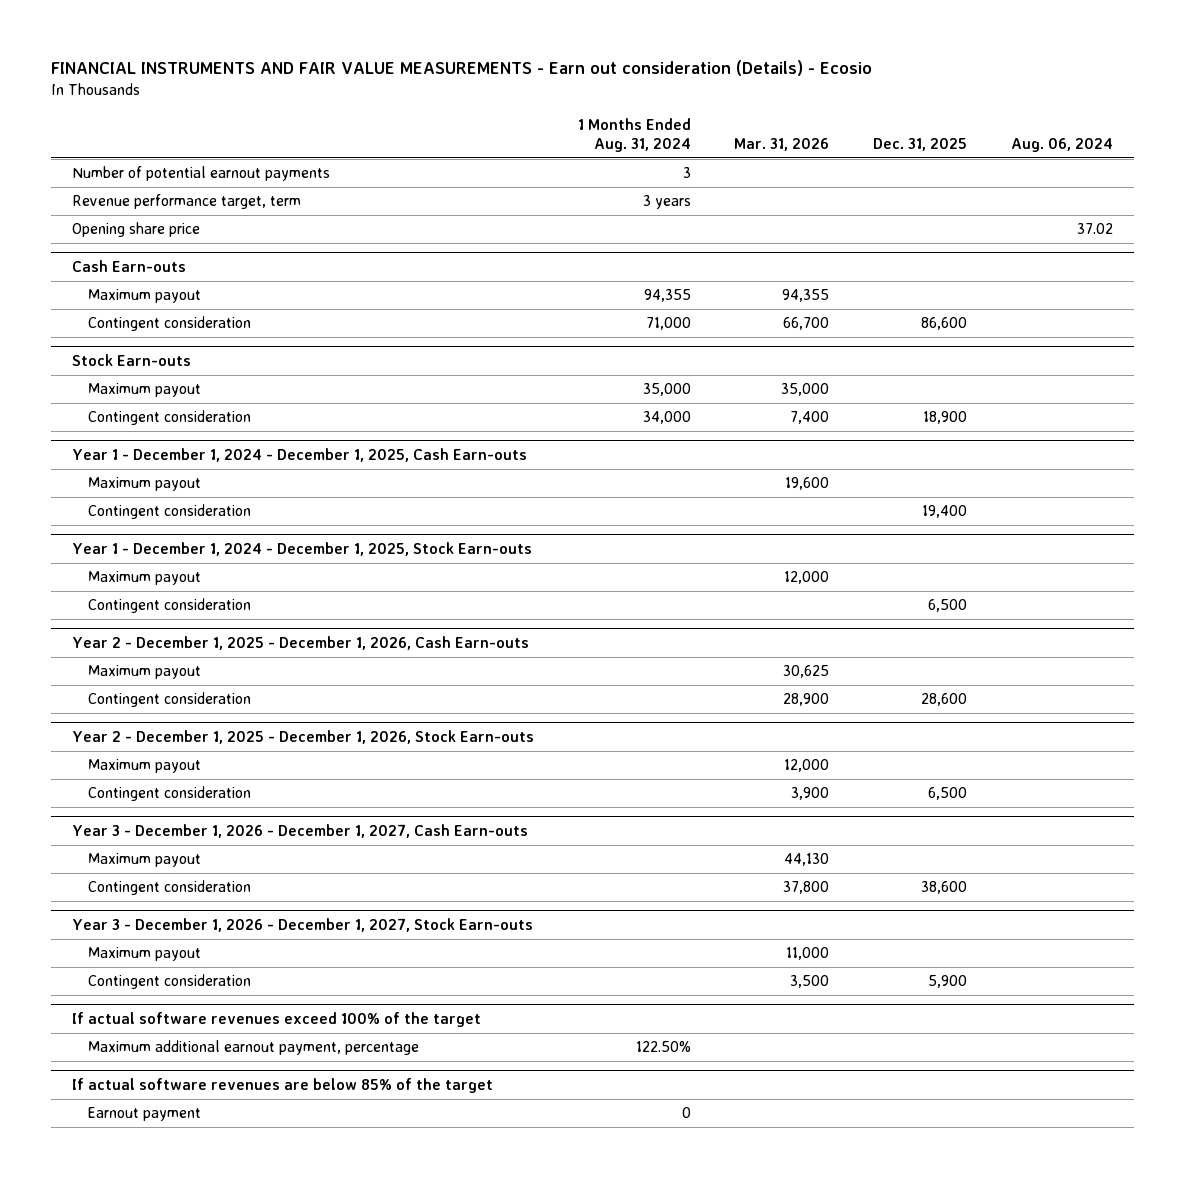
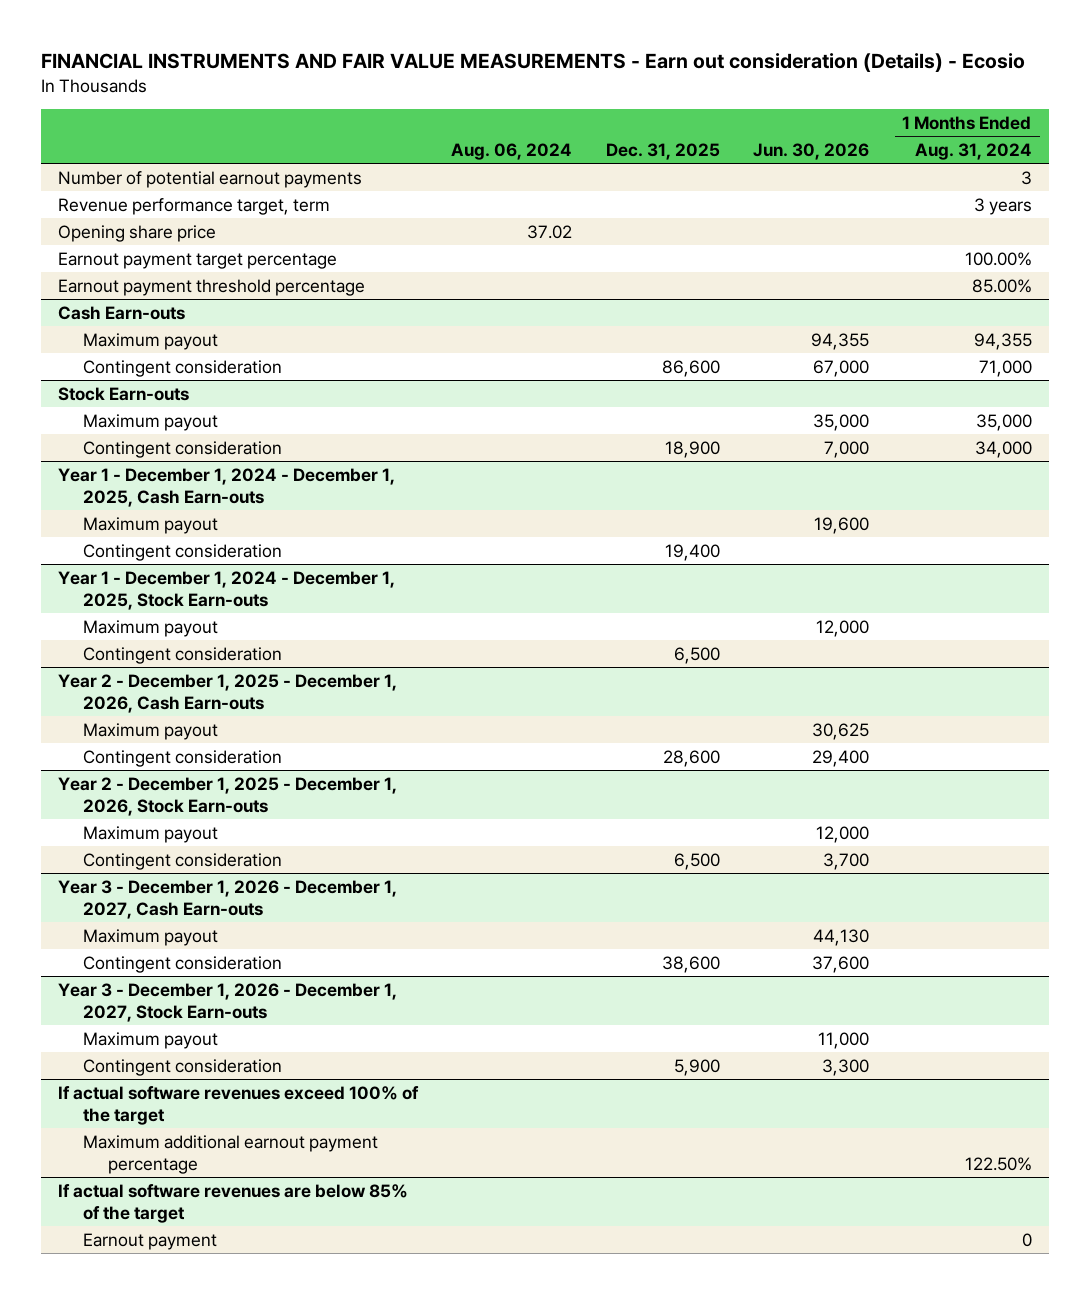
[734,138,830,152] Mar. 31, 2026 -> none
none -> [753,142,870,160] Jun. 30, 2026
none -> [57,251,337,269] Earnout payment target percentage
none -> [57,278,365,296] Earnout payment threshold percentage
[87,1040,419,1056] Maximum additional earnout payment, percentage -> [82,1134,378,1175] Maximum additional earnout payment percentage

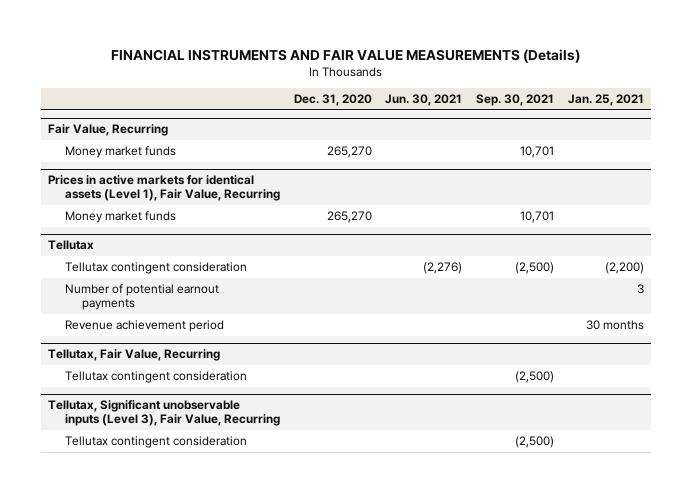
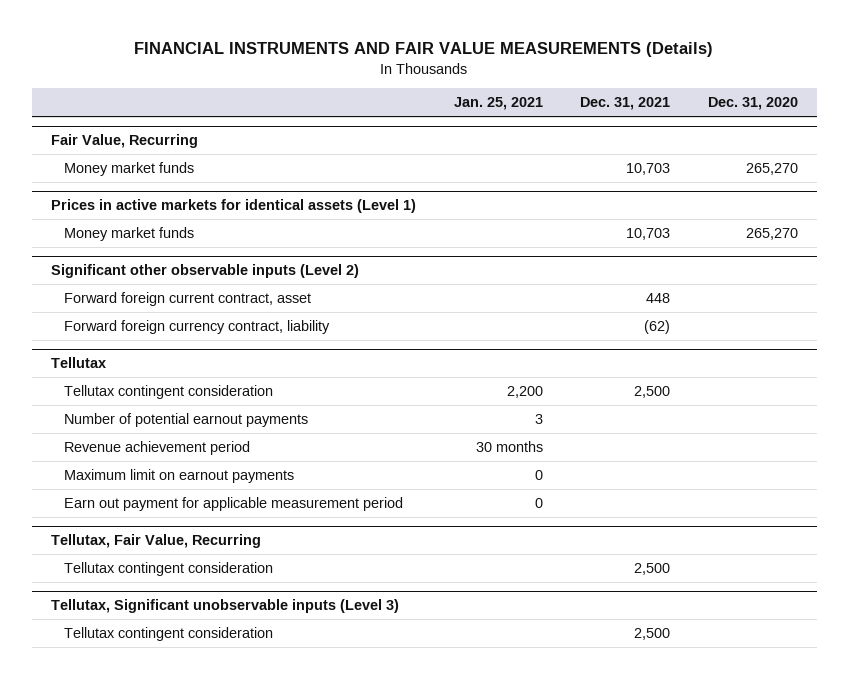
[385,94,463,107] Jun. 30, 2021 -> none
[476,94,555,107] Sep. 30, 2021 -> none
none -> [580,97,671,111] Dec. 31, 2021
[47,175,280,202] Prices in active markets for identical assets (Level 1), Fair Value, Recurring -> [50,198,416,213] Prices in active markets for identical assets (Level 1)
none -> [50,263,359,278] Significant other observable inputs (Level 2)
none -> [64,291,312,306] Forward foreign current contract, asset
none -> [64,319,331,334] Forward foreign currency contract, liability
[604,262,644,275] (2,200) -> [506,385,543,398] 2,200
none -> [64,468,295,483] Maximum limit on earnout payments
none -> [64,496,404,511] Earn out payment for applicable measurement period
[47,400,280,427] Tellutax, Significant unobservable inputs (Level 3), Fair Value, Recurring -> [50,598,399,613] Tellutax, Significant unobservable inputs (Level 3)

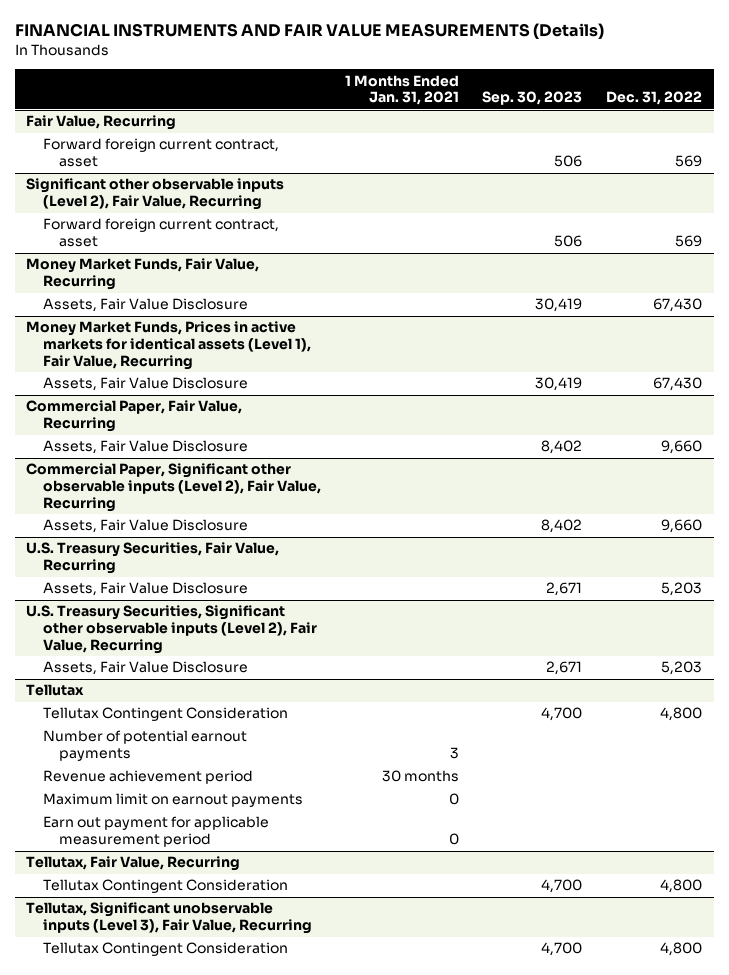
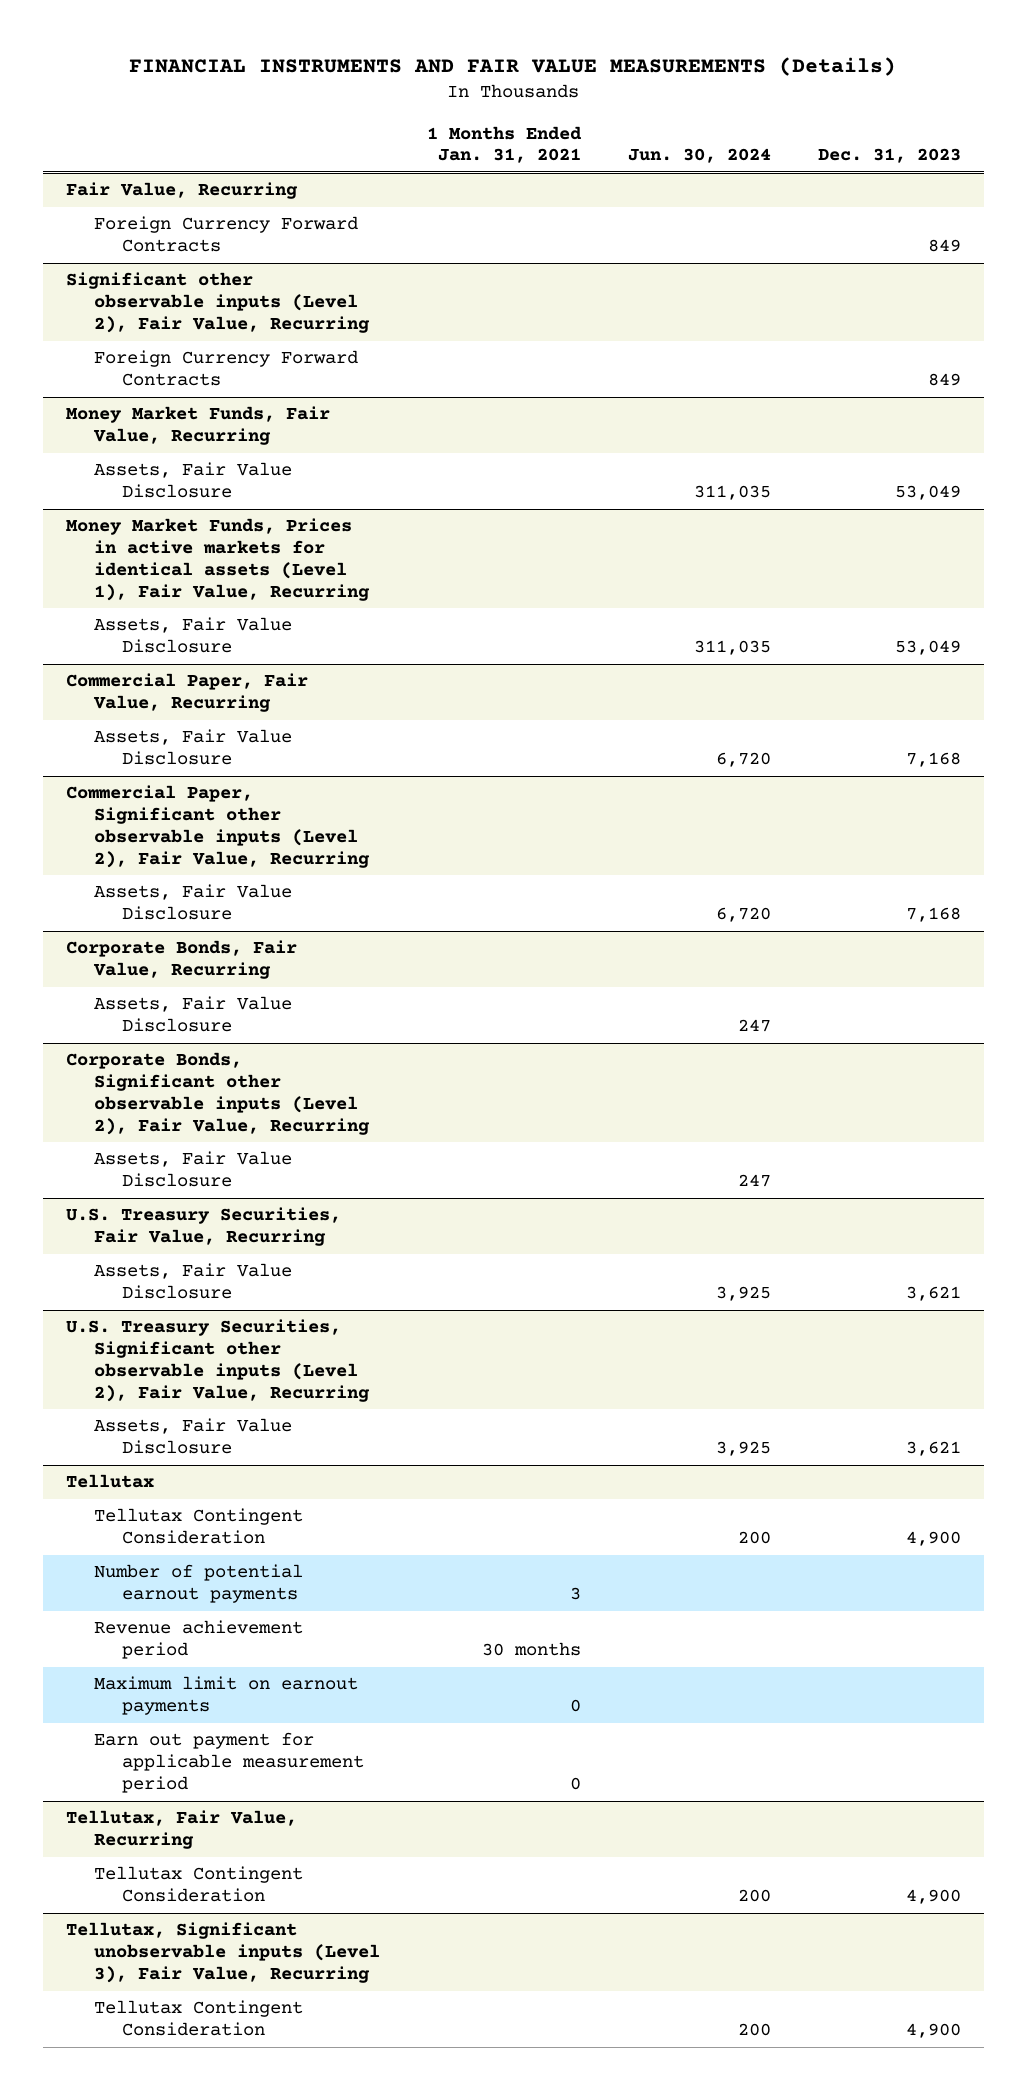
[482,91,583,106] Sep. 30, 2023 -> none
[606,91,703,106] Dec. 31, 2022 -> none
none -> [627,148,771,164] Jun. 30, 2024
none -> [817,148,961,164] Dec. 31, 2023
[42,138,279,168] Forward foreign current contract, asset -> [93,216,358,253] Foreign Currency Forward Contracts
[42,218,279,248] Forward foreign current contract, asset -> [93,350,358,387] Foreign Currency Forward Contracts
none -> [66,940,298,980] Corporate Bonds, Fair Value, Recurring
none -> [93,996,292,1033] Assets, Fair Value Disclosure
none -> [66,1052,370,1135] Corporate Bonds, Significant other observable inputs (Level 2), Fair Value, Recurring
none -> [93,1151,292,1188] Assets, Fair Value Disclosure

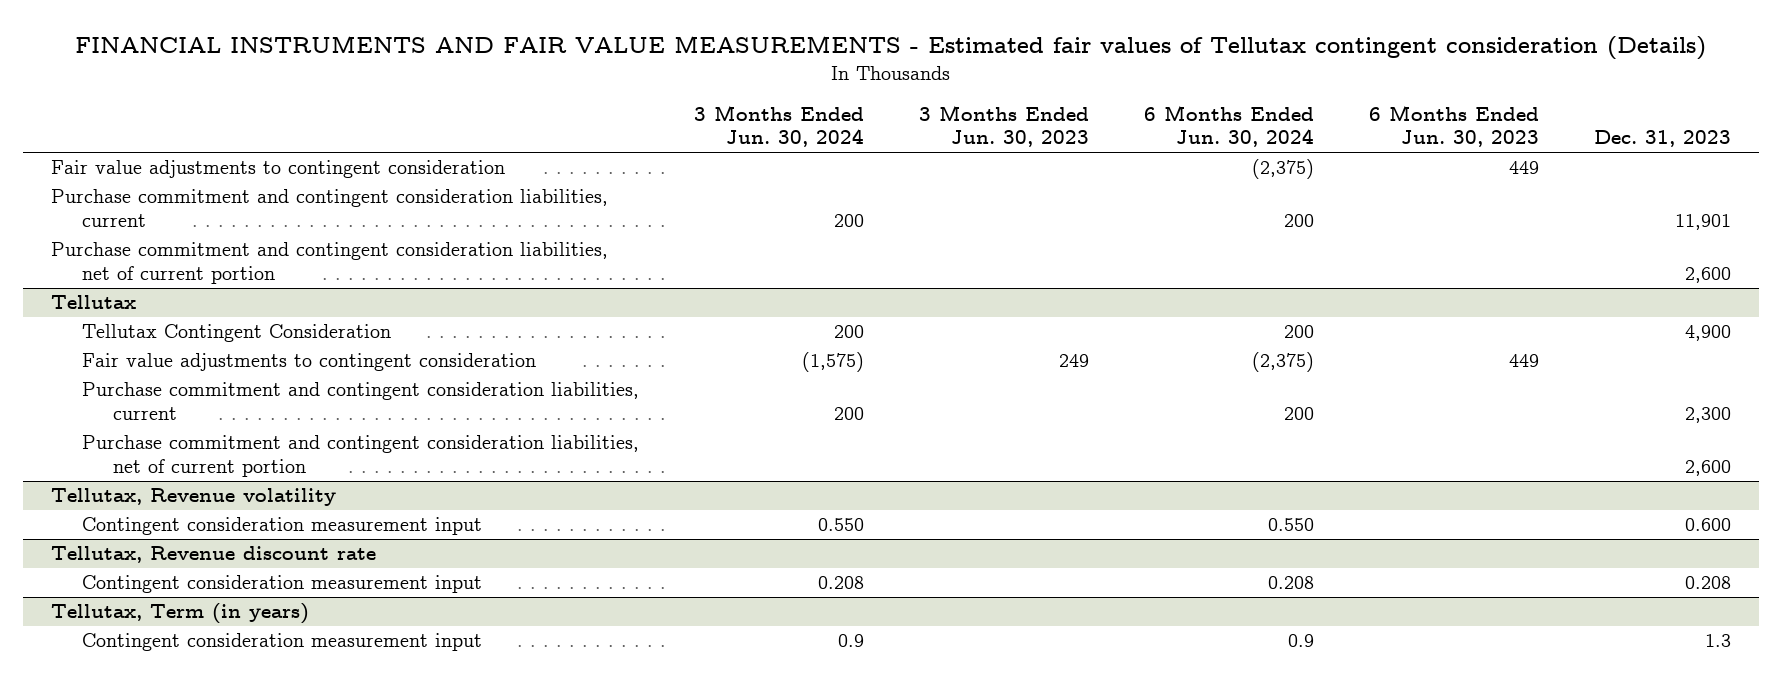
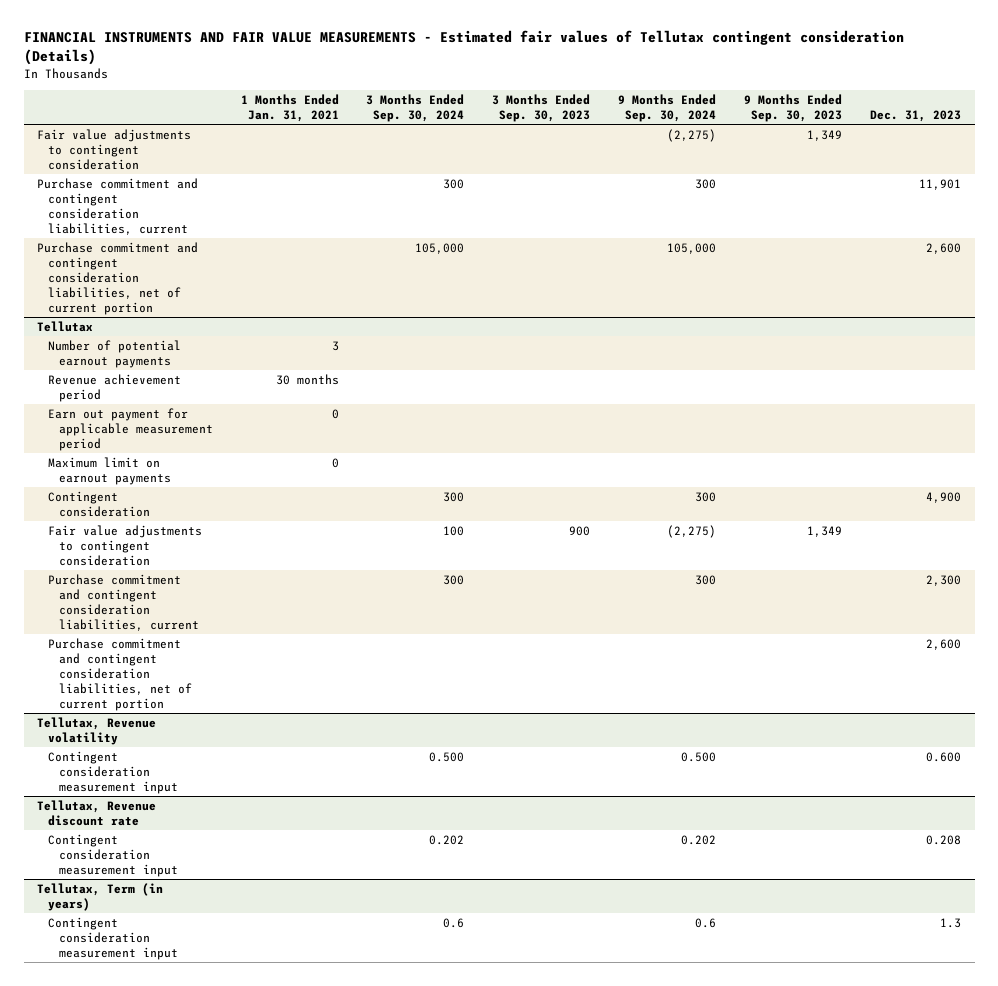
[693,104,864,148] 3 Months Ended Jun. 30, 2024 -> none
[919,104,1090,148] 3 Months Ended Jun. 30, 2023 -> none
[1144,104,1315,148] 6 Months Ended Jun. 30, 2024 -> none
[1369,104,1540,148] 6 Months Ended Jun. 30, 2023 -> none
none -> [240,93,339,122] 1 Months Ended Jan. 31, 2021
none -> [366,93,465,122] 3 Months Ended Sep. 30, 2024
none -> [492,93,591,122] 3 Months Ended Sep. 30, 2023
none -> [618,93,717,122] 9 Months Ended Sep. 30, 2024
none -> [744,93,843,122] 9 Months Ended Sep. 30, 2023
none -> [48,339,182,368] Number of potential earnout payments
none -> [48,373,182,402] Revenue achievement period
none -> [48,407,213,451] Earn out payment for applicable measurement period
none -> [48,456,171,485] Maximum limit on earnout payments
[81,324,391,343] Tellutax Contingent Consideration -> [48,490,150,517] Contingent consideration

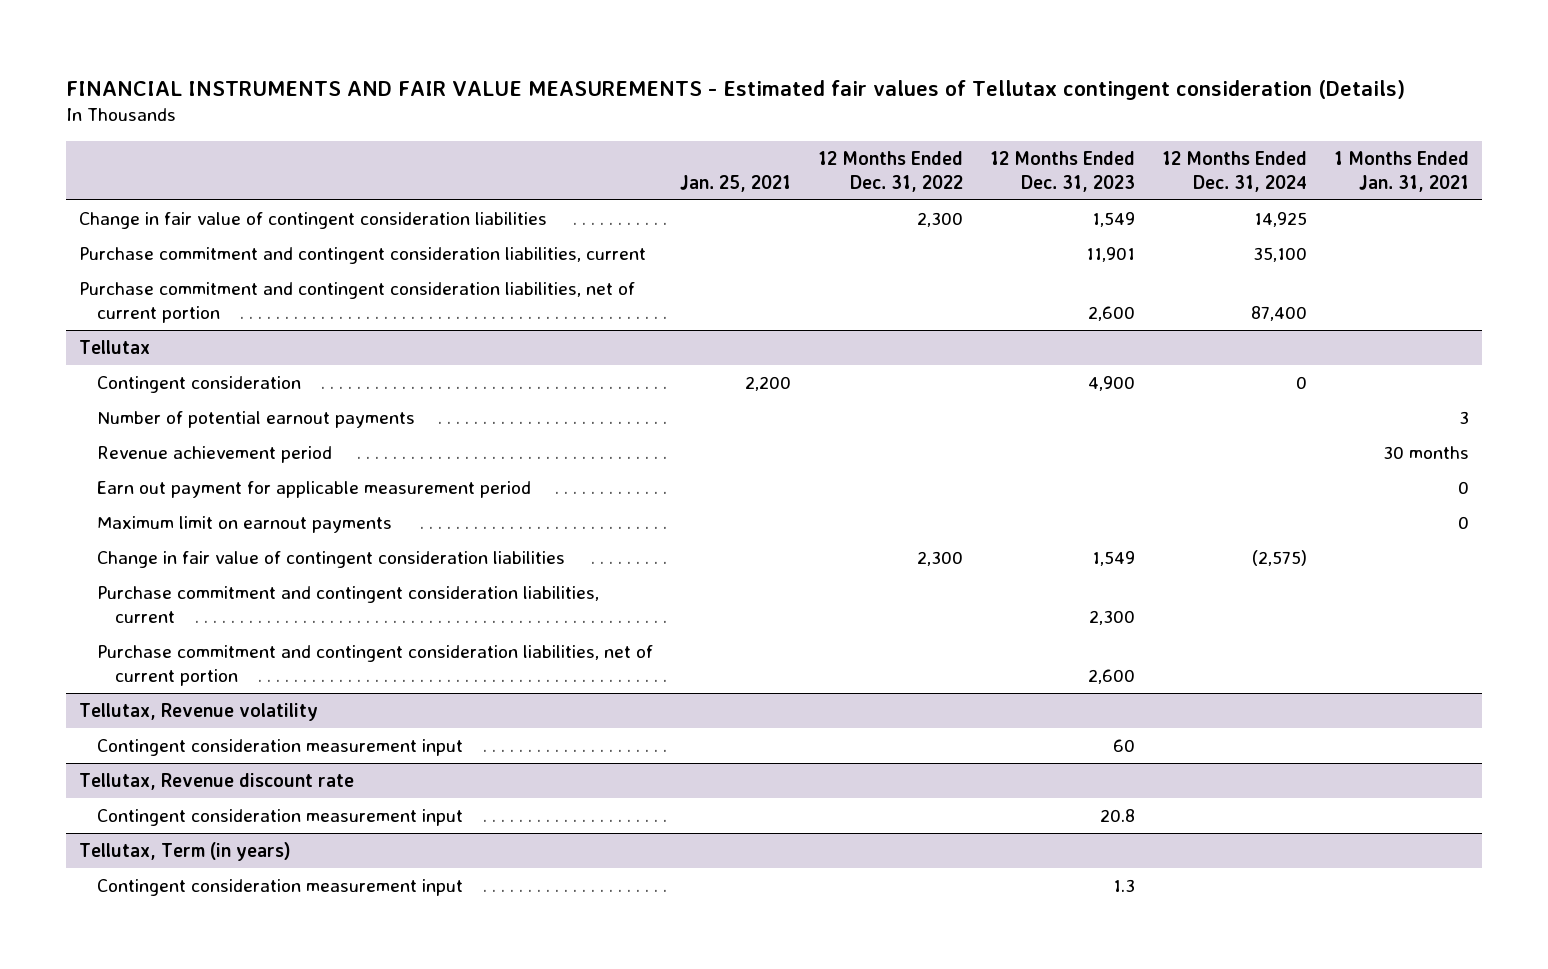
[366,93,465,122] 3 Months Ended Sep. 30, 2024 -> none
[492,93,591,122] 3 Months Ended Sep. 30, 2023 -> none
[618,93,717,122] 9 Months Ended Sep. 30, 2024 -> none
[744,93,843,122] 9 Months Ended Sep. 30, 2023 -> none
[869,109,961,122] Dec. 31, 2023 -> none
none -> [680,174,792,192] Jan. 25, 2021
none -> [818,150,964,192] 12 Months Ended Dec. 31, 2022
none -> [990,150,1136,192] 12 Months Ended Dec. 31, 2023
none -> [1161,150,1307,192] 12 Months Ended Dec. 31, 2024
[37,128,192,170] Fair value adjustments to contingent consideration -> [79,212,548,230] Change in fair value of contingent consideration liabilities
[48,490,150,517] Contingent consideration -> [97,376,302,394] Contingent consideration
[48,524,203,566] Fair value adjustments to contingent consideration -> [97,551,566,569] Change in fair value of contingent consideration liabilities

